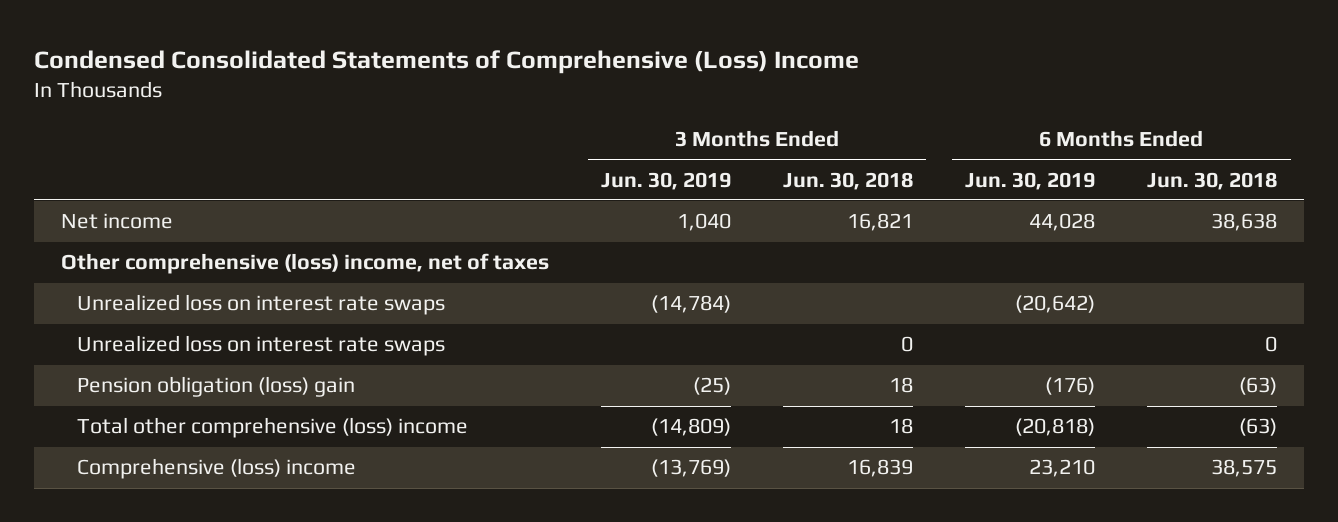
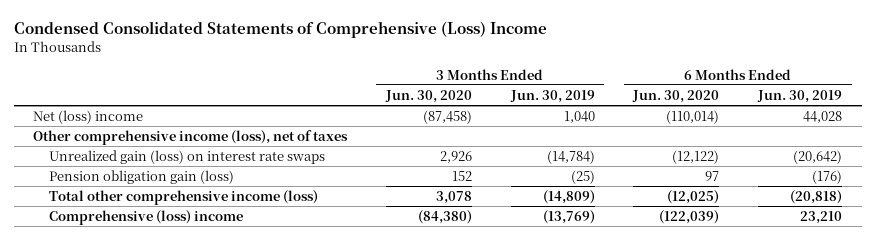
[783,171,914,190] Jun. 30, 2018 -> none
[1147,171,1278,190] Jun. 30, 2018 -> none
none -> [384,89,472,103] Jun. 30, 2020
none -> [632,89,720,103] Jun. 30, 2020
[77,335,446,357] Unrealized loss on interest rate swaps -> none
[60,213,173,230] Net income -> [33,109,144,124] Net (loss) income
[60,253,549,275] Other comprehensive (loss) income, net of taxes -> [33,129,349,145] Other comprehensive income (loss), net of taxes
[77,294,446,316] Unrealized loss on interest rate swaps -> [49,149,326,164] Unrealized gain (loss) on interest rate swaps
[77,376,356,398] Pension obligation (loss) gain -> [49,169,235,184] Pension obligation gain (loss)
[77,417,469,439] Total other comprehensive (loss) income -> [49,189,319,205] Total other comprehensive income (loss)

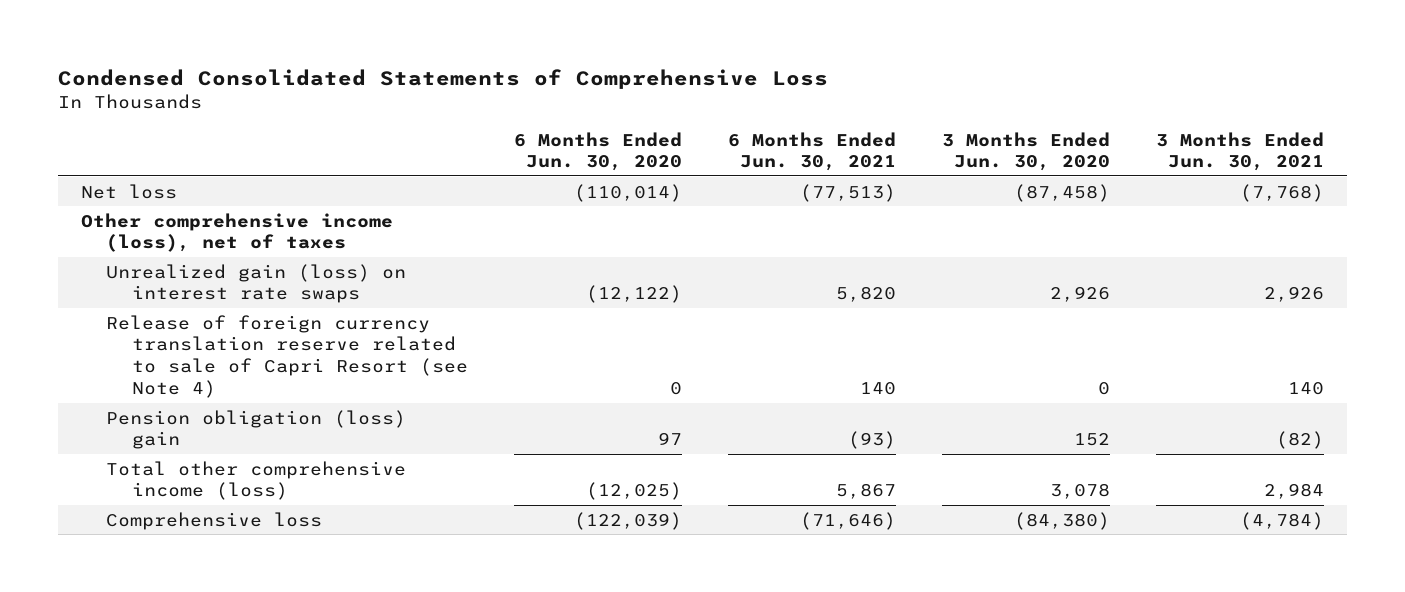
[13,21,547,39] Condensed Consolidated Statements of Comprehensive (Loss) Income -> [58,68,829,89] Condensed Consolidated Statements of Comprehensive Loss
[509,89,595,103] Jun. 30, 2019 -> none
[757,89,843,103] Jun. 30, 2019 -> none
none -> [728,131,897,172] 6 Months Ended Jun. 30, 2021
none -> [1156,131,1325,172] 3 Months Ended Jun. 30, 2021
[33,109,144,124] Net (loss) income -> [81,183,178,199] Net loss
none -> [106,314,468,399] Release of foreign currency translation reserve related to sale of Capri Resort (see Note 4)
[49,169,235,184] Pension obligation gain (loss) -> [106,409,407,450] Pension obligation (loss) gain
[49,209,244,225] Comprehensive (loss) income -> [106,511,323,530] Comprehensive loss

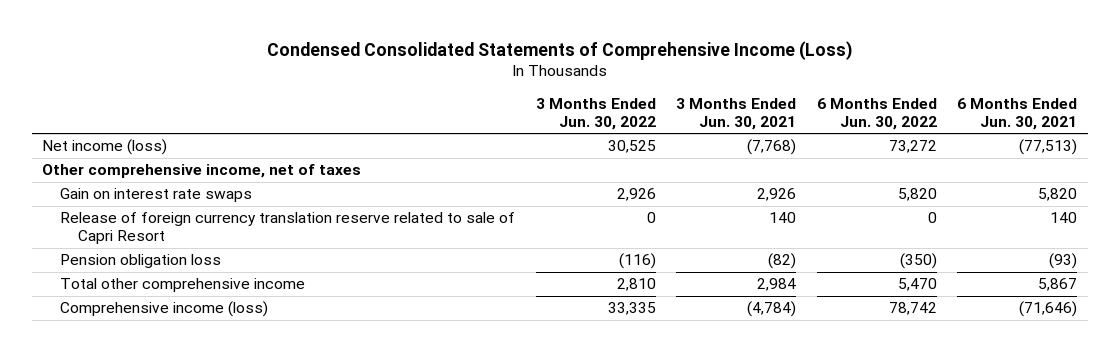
[58,68,829,89] Condensed Consolidated Statements of Comprehensive Loss -> [266,40,853,60] Condensed Consolidated Statements of Comprehensive Income (Loss)
[513,131,682,172] 6 Months Ended Jun. 30, 2020 -> none
[942,131,1111,172] 3 Months Ended Jun. 30, 2020 -> none
none -> [535,97,656,131] 3 Months Ended Jun. 30, 2022
none -> [816,97,937,131] 6 Months Ended Jun. 30, 2022
[81,183,178,199] Net loss -> [42,139,168,156] Net income (loss)
[81,212,394,253] Other comprehensive income (loss), net of taxes -> [42,164,362,179] Other comprehensive income, net of taxes
[106,263,407,304] Unrealized gain (loss) on interest rate swaps -> [60,188,253,203] Gain on interest rate swaps
[106,314,468,399] Release of foreign currency translation reserve related to sale of Capri Resort (see Note 4) -> [60,212,516,245] Release of foreign currency translation reserve related to sale of Capri Resort
[106,409,407,450] Pension obligation (loss) gain -> [60,254,222,269] Pension obligation loss
[106,460,407,501] Total other comprehensive income (loss) -> [60,278,306,293] Total other comprehensive income
[106,511,323,530] Comprehensive loss -> [60,301,269,318] Comprehensive income (loss)

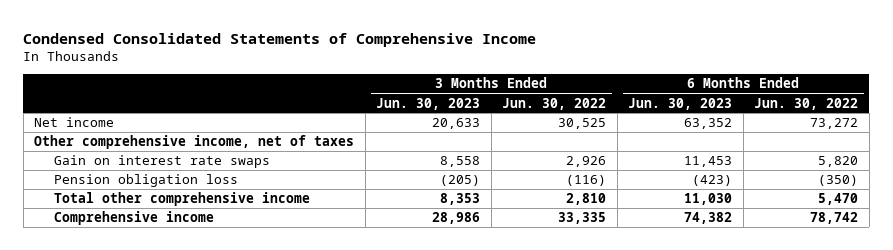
[266,40,853,60] Condensed Consolidated Statements of Comprehensive Income (Loss) -> [23,32,537,47] Condensed Consolidated Statements of Comprehensive Income
[676,97,797,131] 3 Months Ended Jun. 30, 2021 -> none
[957,97,1078,131] 6 Months Ended Jun. 30, 2021 -> none
none -> [376,97,481,110] Jun. 30, 2023
none -> [628,97,733,110] Jun. 30, 2023
[42,139,168,156] Net income (loss) -> [34,117,115,128] Net income
[60,212,516,245] Release of foreign currency translation reserve related to sale of Capri Resort -> none
[60,301,269,318] Comprehensive income (loss) -> [54,211,215,226] Comprehensive income

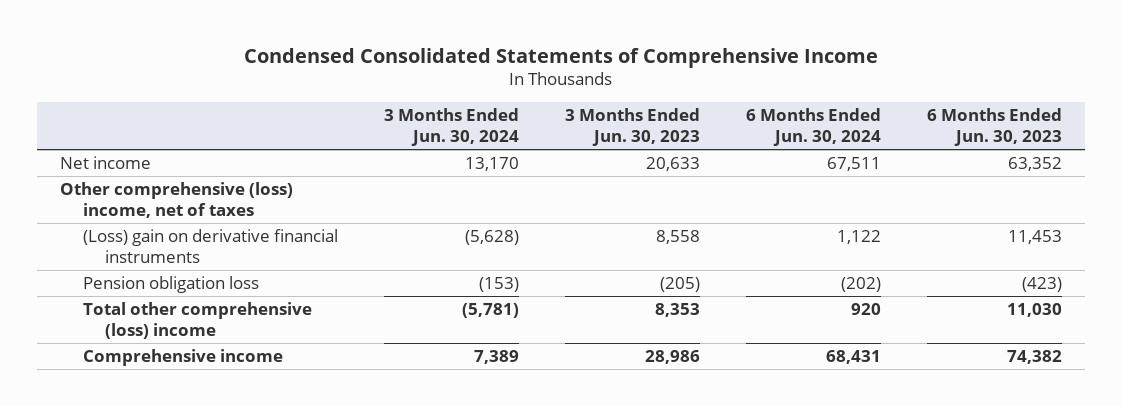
[502,97,607,110] Jun. 30, 2022 -> none
[754,97,859,110] Jun. 30, 2022 -> none
none -> [383,108,519,146] 3 Months Ended Jun. 30, 2024
none -> [745,108,881,146] 6 Months Ended Jun. 30, 2024
[34,135,355,150] Other comprehensive income, net of taxes -> [59,182,293,218] Other comprehensive (loss) income, net of taxes
[54,155,271,169] Gain on interest rate swaps -> [82,229,338,263] (Loss) gain on derivative financial instruments
[54,192,311,207] Total other comprehensive income -> [82,302,312,339] Total other comprehensive (loss) income

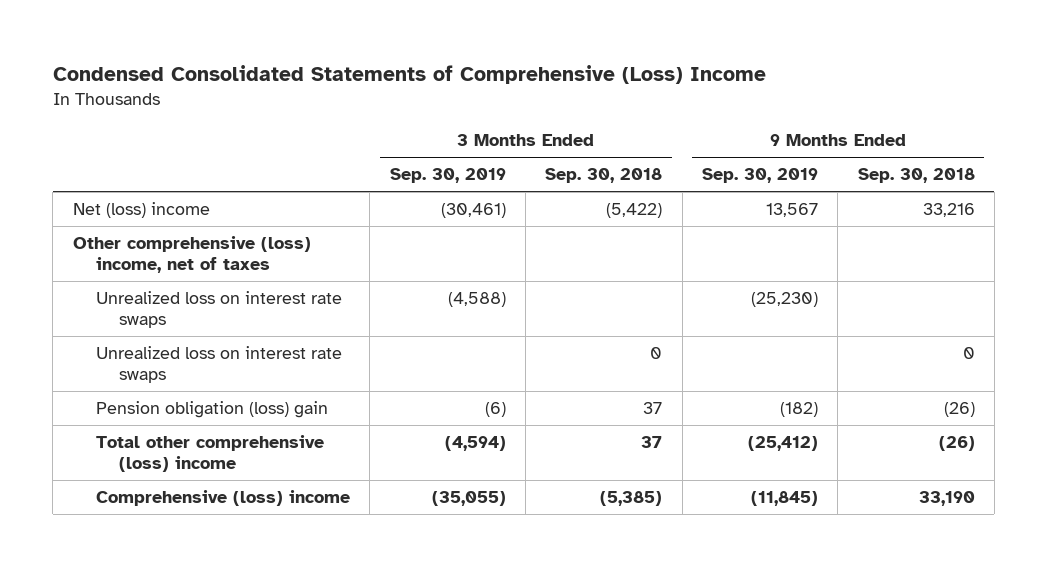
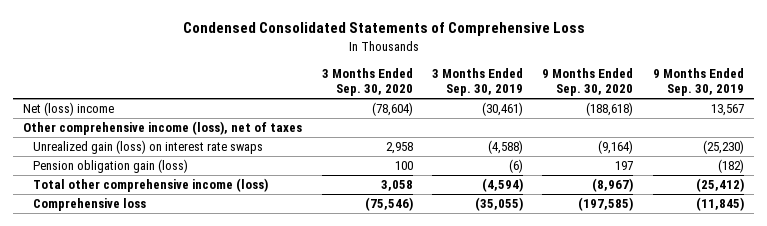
[52,64,766,84] Condensed Consolidated Statements of Comprehensive (Loss) Income -> [182,22,585,37] Condensed Consolidated Statements of Comprehensive Loss
[545,168,663,184] Sep. 30, 2018 -> none
[857,168,975,184] Sep. 30, 2018 -> none
none -> [321,67,413,97] 3 Months Ended Sep. 30, 2020
none -> [542,67,634,97] 9 Months Ended Sep. 30, 2020
[95,346,342,384] Unrealized loss on interest rate swaps -> none
[72,236,311,274] Other comprehensive (loss) income, net of taxes -> [23,121,303,136] Other comprehensive income (loss), net of taxes
[95,291,342,329] Unrealized loss on interest rate swaps -> [33,140,264,155] Unrealized gain (loss) on interest rate swaps
[95,401,328,419] Pension obligation (loss) gain -> [33,159,189,174] Pension obligation gain (loss)
[95,435,324,473] Total other comprehensive (loss) income -> [33,178,269,193] Total other comprehensive income (loss)
[95,490,350,507] Comprehensive (loss) income -> [33,198,147,212] Comprehensive loss

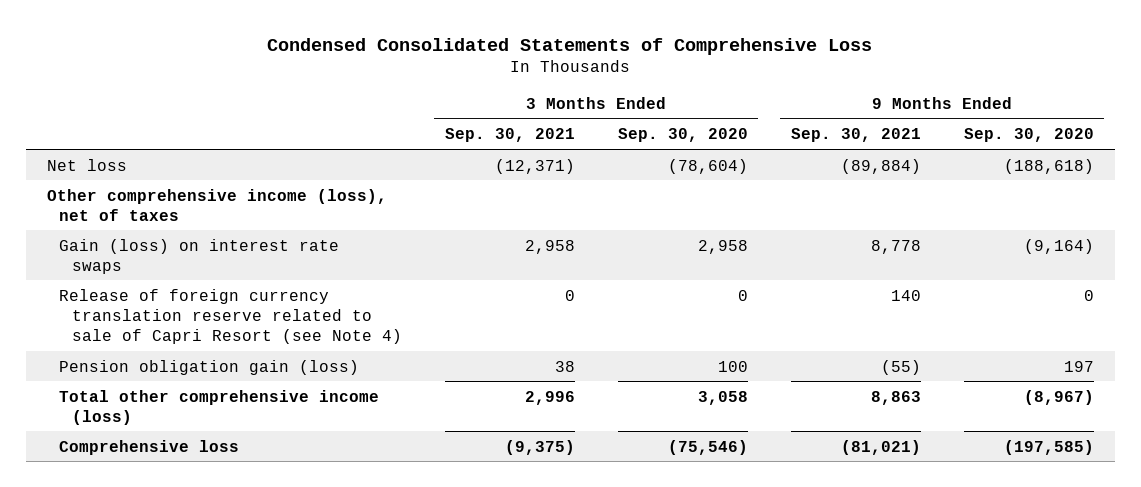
[432,67,524,97] 3 Months Ended Sep. 30, 2019 -> none
[652,67,744,97] 9 Months Ended Sep. 30, 2019 -> none
none -> [444,128,575,143] Sep. 30, 2021
none -> [790,128,921,143] Sep. 30, 2021
[23,102,115,117] Net (loss) income -> [47,158,128,171] Net loss
[33,140,264,155] Unrealized gain (loss) on interest rate swaps -> [59,238,340,274] Gain (loss) on interest rate swaps
none -> [59,288,402,344] Release of foreign currency translation reserve related to sale of Capri Resort (see Note 4)

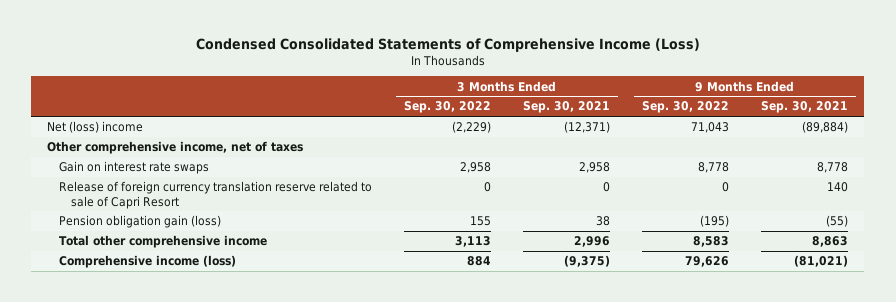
[267,37,873,55] Condensed Consolidated Statements of Comprehensive Loss -> [195,38,700,53] Condensed Consolidated Statements of Comprehensive Income (Loss)
[617,128,748,143] Sep. 30, 2020 -> none
[963,128,1094,143] Sep. 30, 2020 -> none
none -> [404,101,492,114] Sep. 30, 2022
none -> [642,101,730,114] Sep. 30, 2022
[47,158,128,171] Net loss -> [47,121,144,134] Net (loss) income
[47,188,388,221] Other comprehensive income (loss), net of taxes -> [47,141,304,155] Other comprehensive income, net of taxes
[59,238,340,274] Gain (loss) on interest rate swaps -> [59,161,210,175] Gain on interest rate swaps
[59,288,402,344] Release of foreign currency translation reserve related to sale of Capri Resort (see Note 4) -> [59,181,373,209] Release of foreign currency translation reserve related to sale of Capri Resort
[59,389,380,425] Total other comprehensive income (loss) -> [59,235,268,249] Total other comprehensive income
[59,439,240,455] Comprehensive loss -> [59,255,237,269] Comprehensive income (loss)

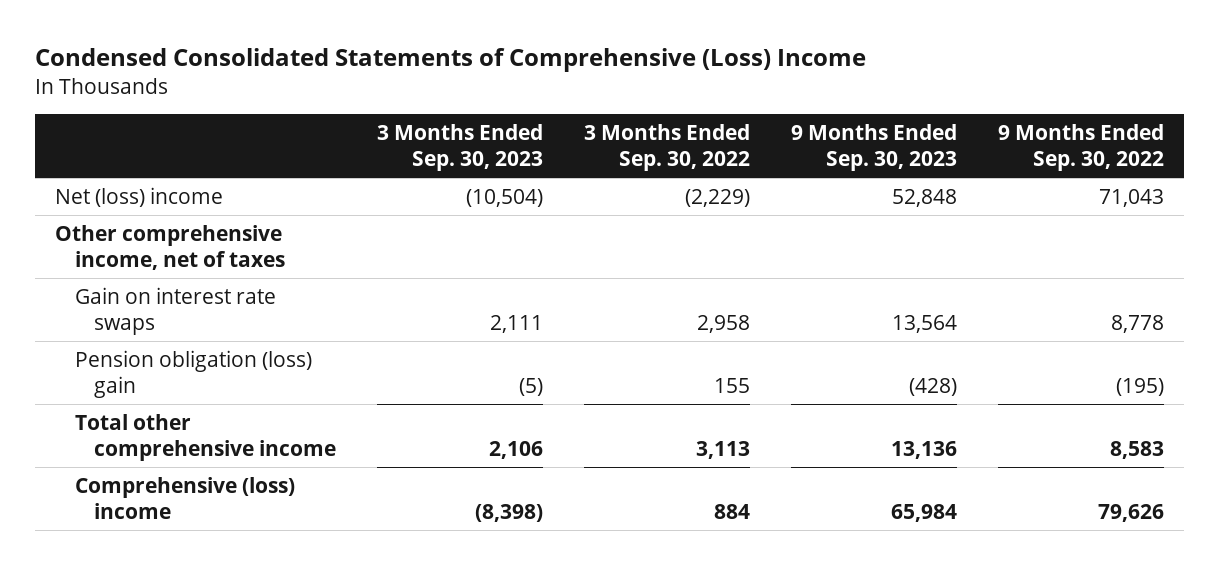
[195,38,700,53] Condensed Consolidated Statements of Comprehensive Income (Loss) -> [34,48,866,73] Condensed Consolidated Statements of Comprehensive (Loss) Income
[523,101,611,114] Sep. 30, 2021 -> none
[761,101,849,114] Sep. 30, 2021 -> none
none -> [377,123,544,171] 3 Months Ended Sep. 30, 2023
none -> [790,123,957,171] 9 Months Ended Sep. 30, 2023
[59,181,373,209] Release of foreign currency translation reserve related to sale of Capri Resort -> none
[59,215,222,229] Pension obligation gain (loss) -> [74,349,312,398] Pension obligation (loss) gain
[59,255,237,269] Comprehensive income (loss) -> [74,476,295,519] Comprehensive (loss) income

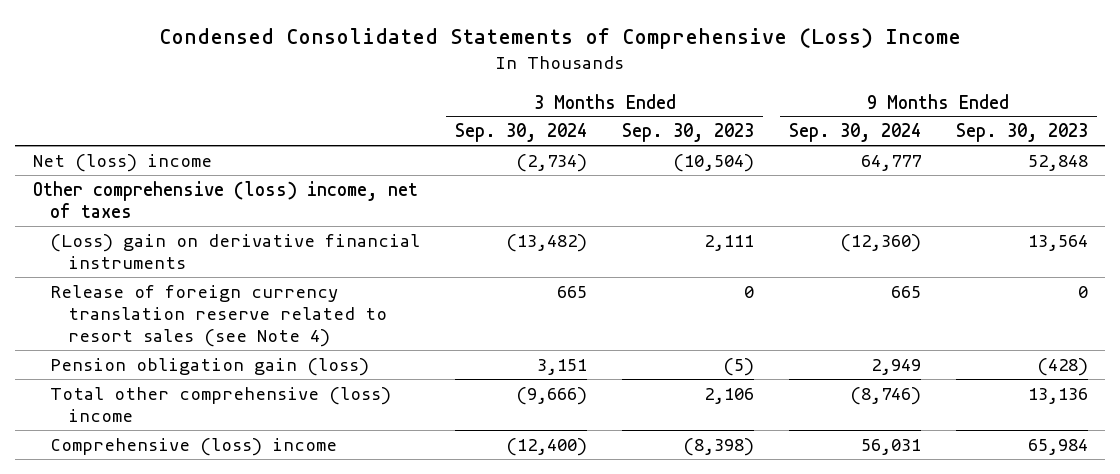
[583,123,750,171] 3 Months Ended Sep. 30, 2022 -> none
[997,123,1164,171] 9 Months Ended Sep. 30, 2022 -> none
none -> [455,123,588,143] Sep. 30, 2024
none -> [788,123,921,143] Sep. 30, 2024
[55,224,285,270] Other comprehensive income, net of taxes -> [32,180,418,219] Other comprehensive (loss) income, net of taxes
[74,286,276,335] Gain on interest rate swaps -> [50,233,421,270] (Loss) gain on derivative financial instruments
none -> [50,284,388,348] Release of foreign currency translation reserve related to resort sales (see Note 4)
[74,349,312,398] Pension obligation (loss) gain -> [50,357,370,376] Pension obligation gain (loss)
[74,413,337,461] Total other comprehensive income -> [50,386,392,423] Total other comprehensive (loss) income

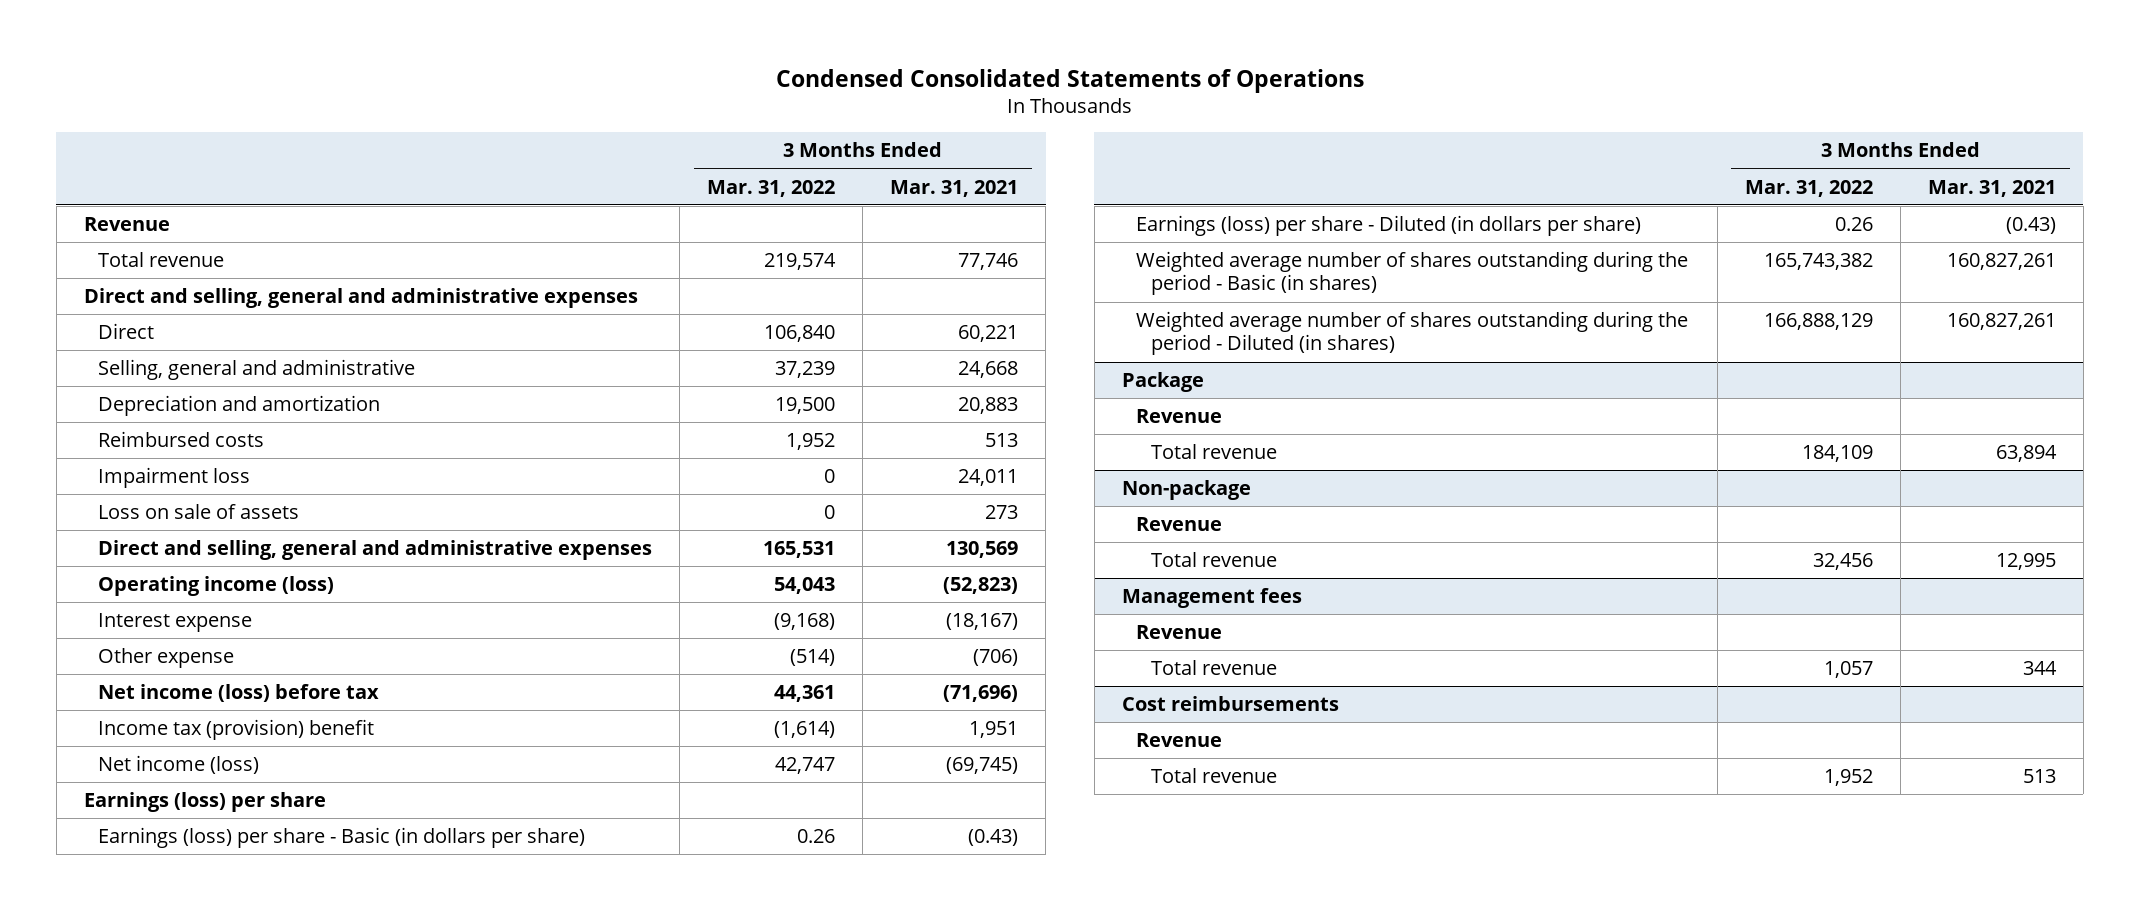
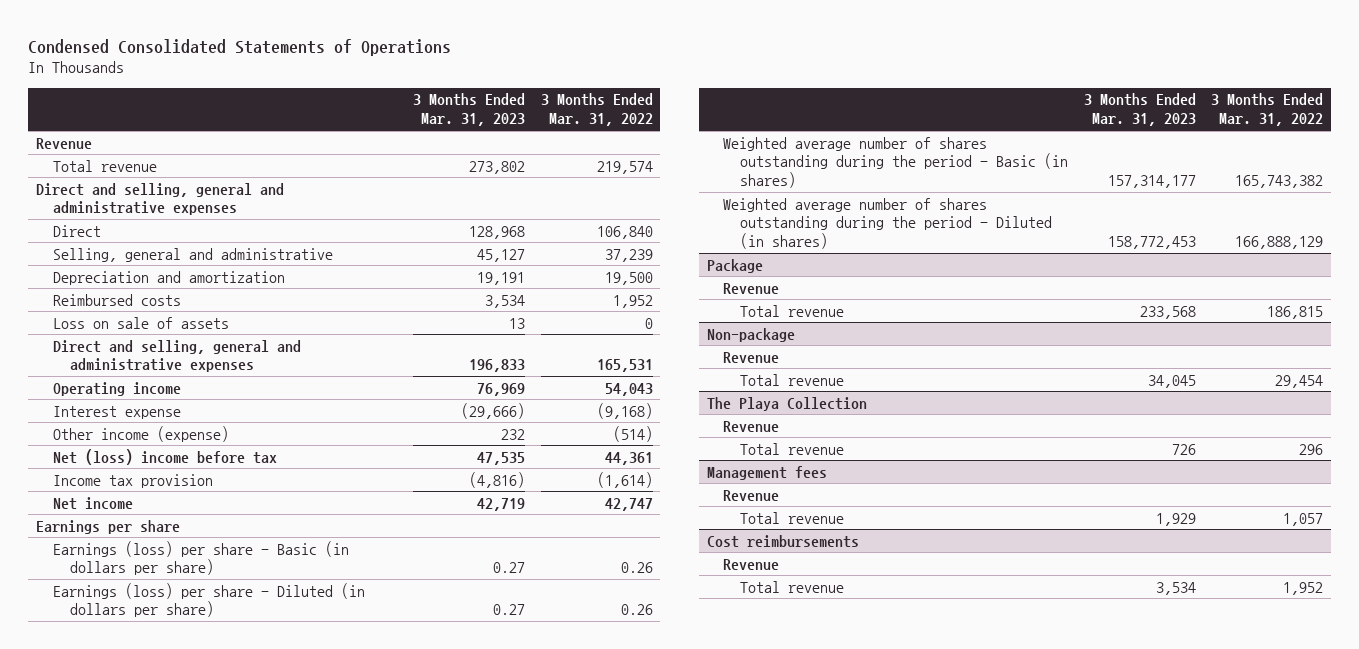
[890,179,1019,197] Mar. 31, 2021 -> none
none -> [413,93,526,127] 3 Months Ended Mar. 31, 2023
[98,467,251,489] Impairment loss -> none
[98,576,335,597] Operating income (loss) -> [52,381,181,396] Operating income
[98,648,235,669] Other expense -> [52,425,229,442] Other income (expense)
[98,684,380,703] Net income (loss) before tax -> [52,448,277,465] Net (loss) income before tax
[98,719,375,741] Income tax (provision) benefit -> [52,473,213,488] Income tax provision
[98,755,260,775] Net income (loss) -> [52,496,133,510] Net income
[83,792,326,813] Earnings (loss) per share -> [35,519,180,534] Earnings per share
[1802,445,1874,463] 184,109 -> [1267,305,1324,319] 186,815
[1813,553,1874,571] 32,456 -> [1275,374,1324,388] 29,454
none -> [706,396,867,411] The Playa Collection
none -> [723,420,780,432] Revenue
none -> [740,442,845,455] Total revenue

